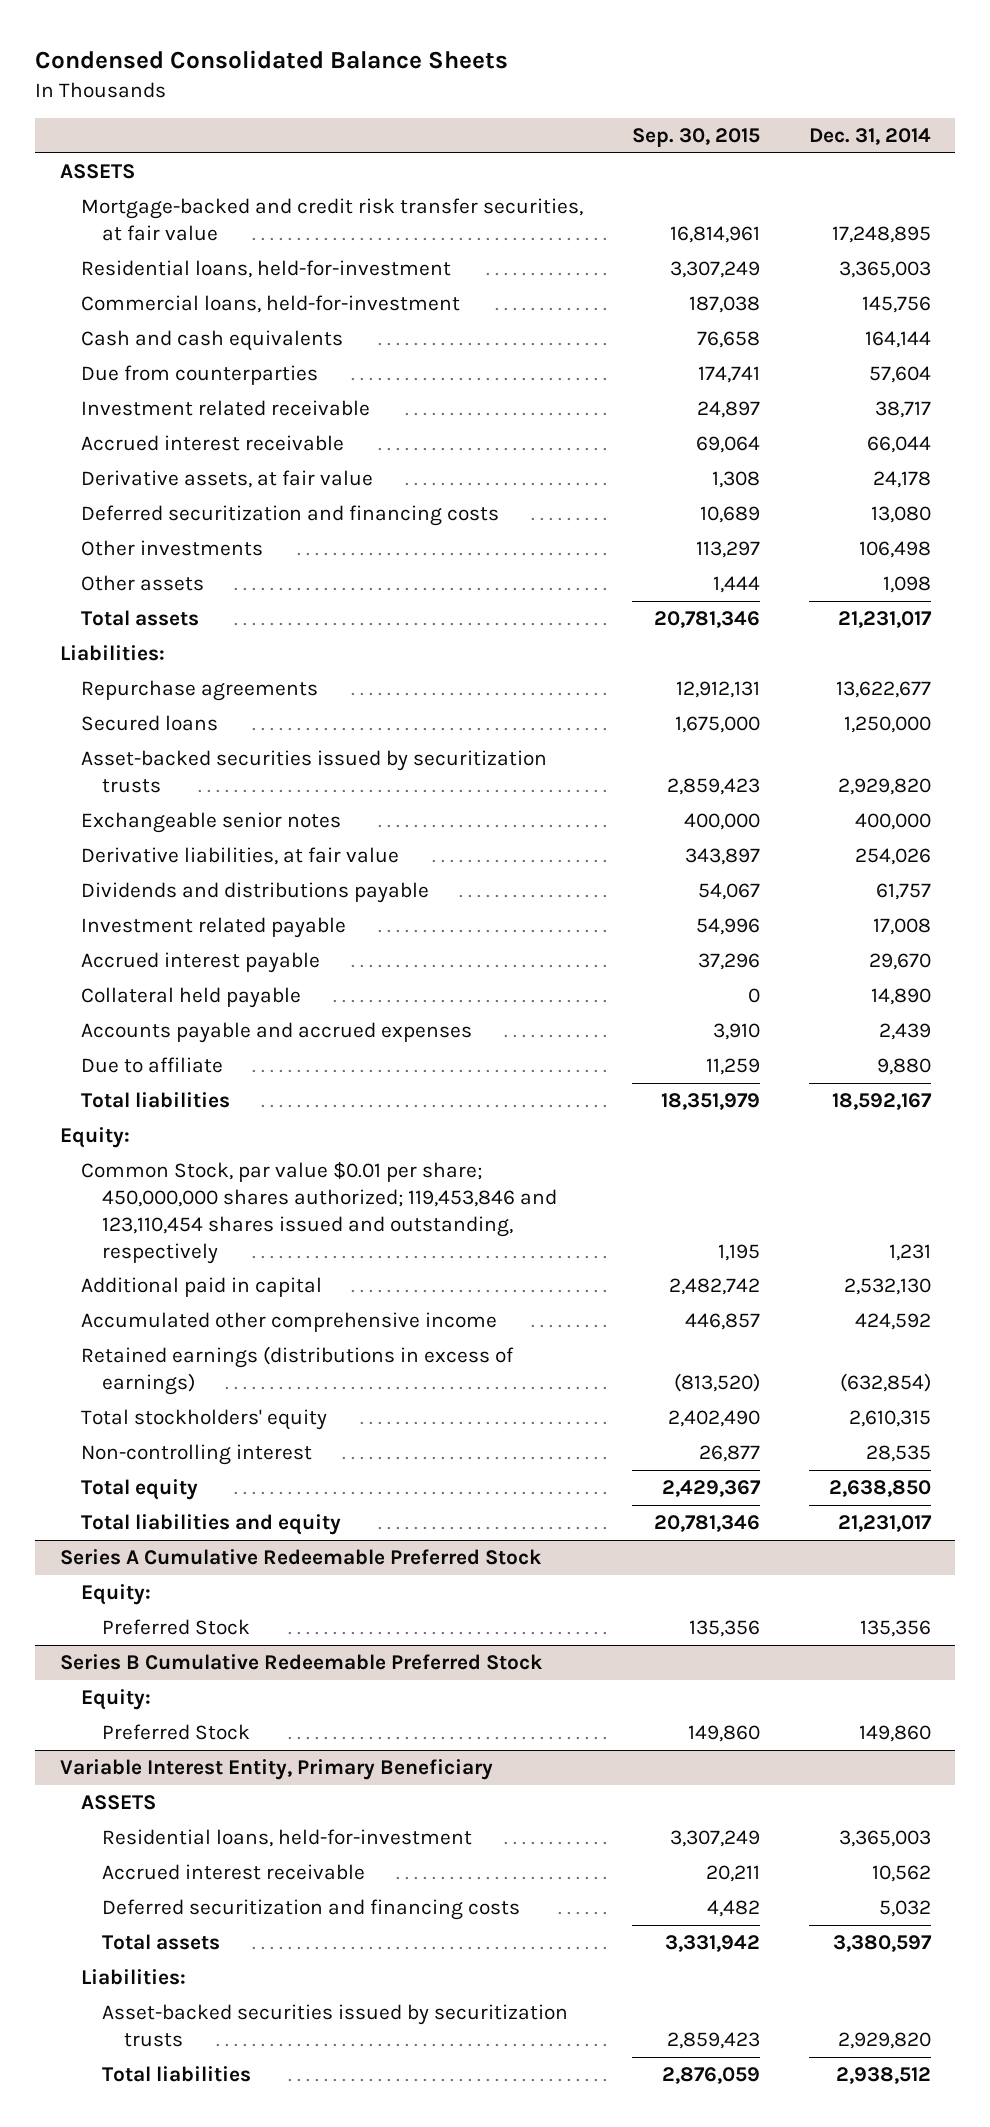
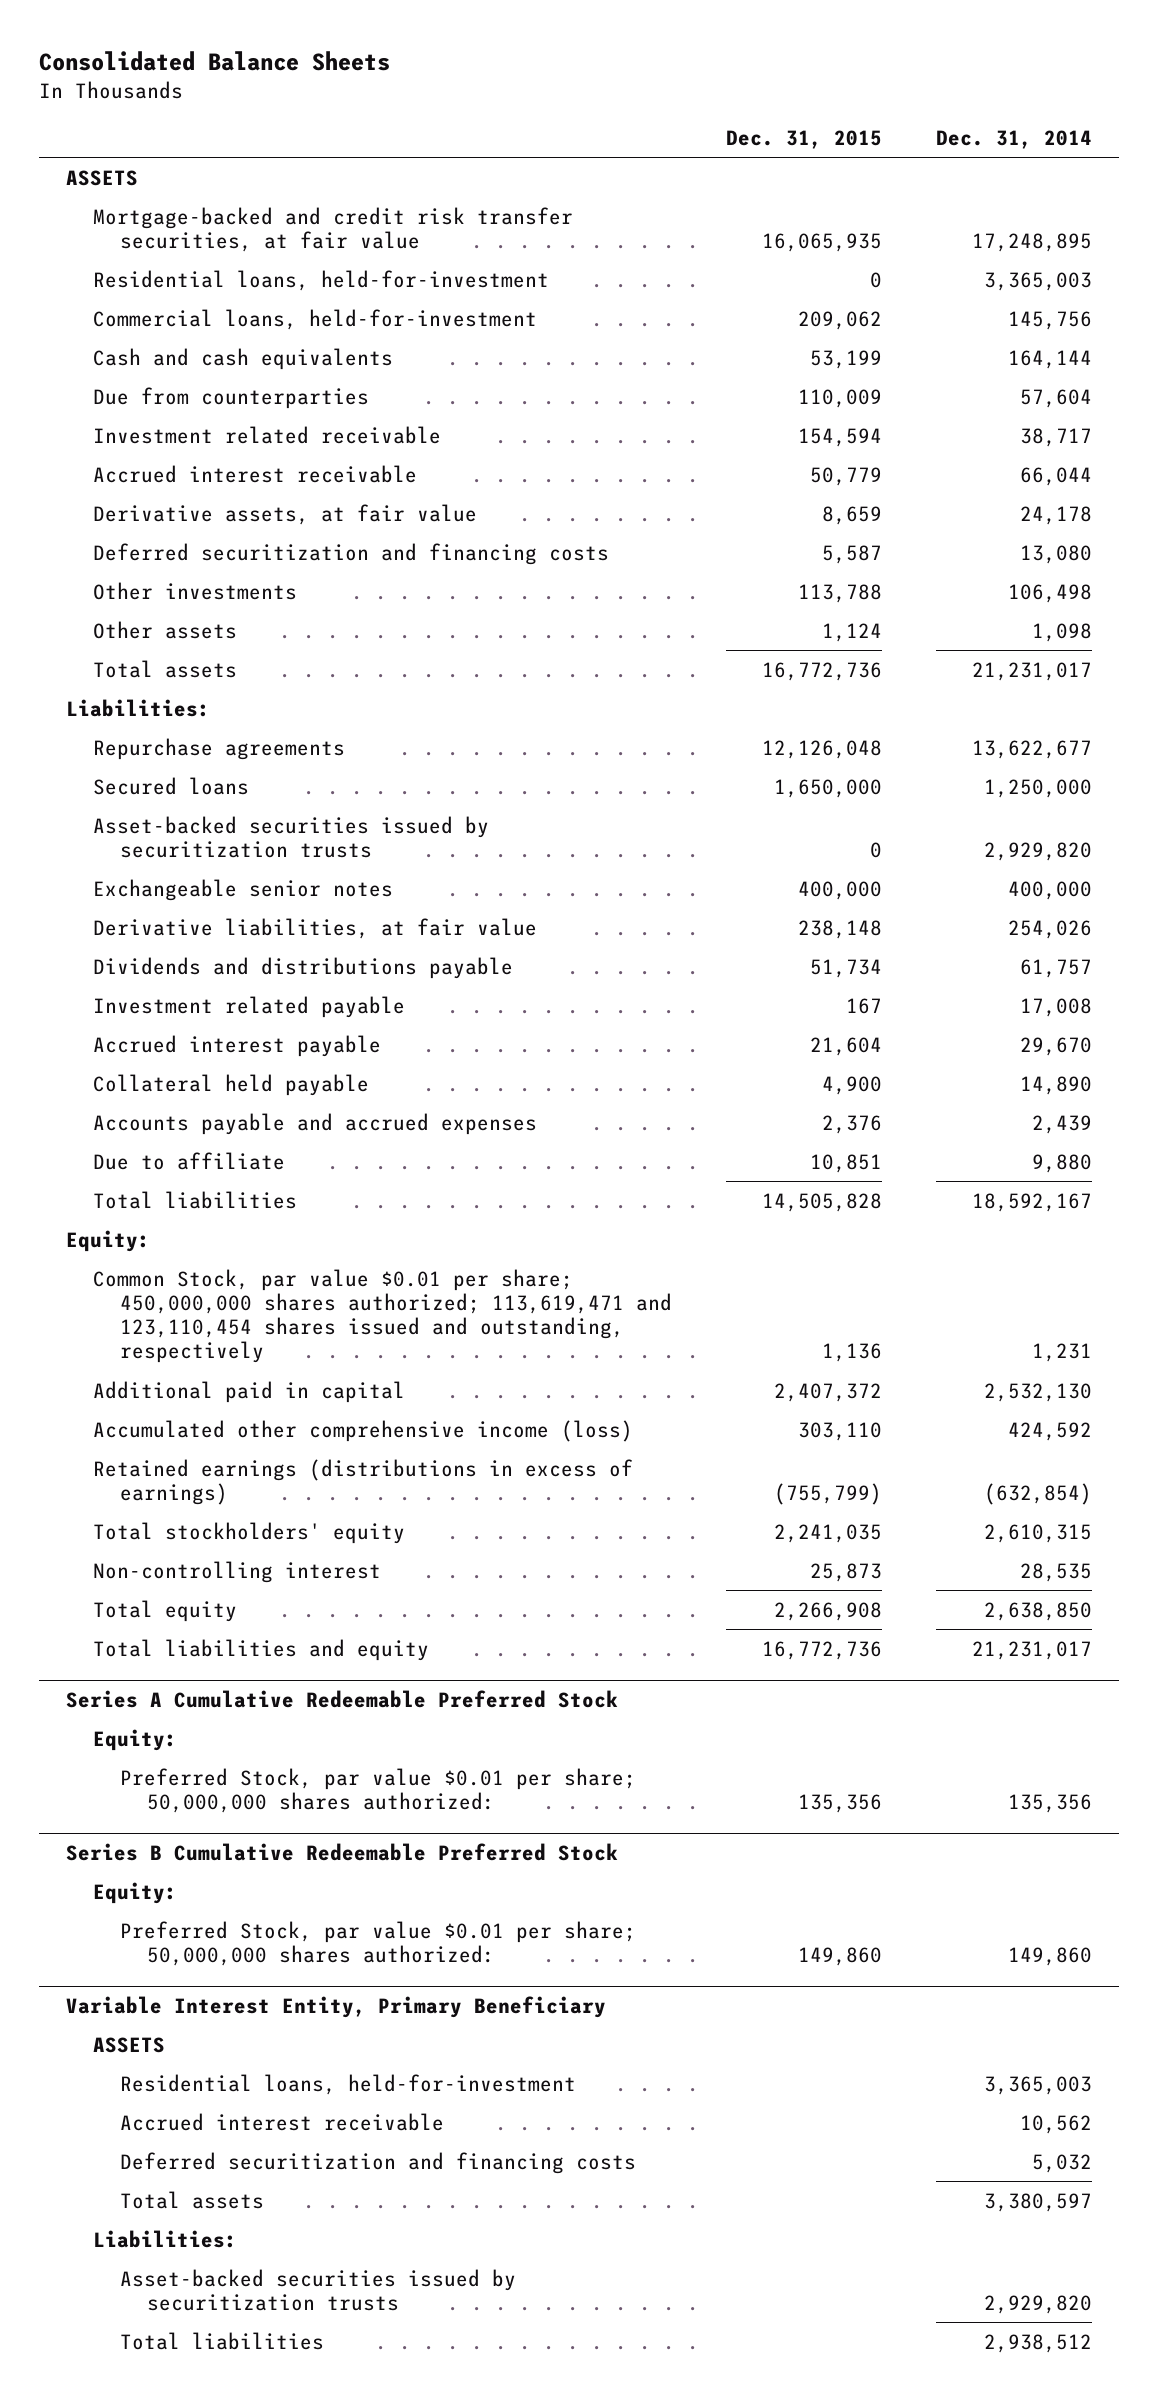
[35,50,509,70] Condensed Consolidated Balance Sheets -> [38,51,390,72] Consolidated Balance Sheets
[631,127,760,147] Sep. 30, 2015 -> none
none -> [726,129,883,149] Dec. 31, 2015
[80,1162,558,1264] Common Stock, par value $0.01 per share; 450,000,000 shares authorized; 119,453,846 and 123,110,454 shares issued and outstanding, respectively -> [93,1268,673,1364] Common Stock, par value $0.01 per share; 450,000,000 shares authorized; 113,619,471 and 123,110,454 shares issued and outstanding, respectively
[80,1312,497,1333] Accumulated other comprehensive income -> [93,1419,634,1442] Accumulated other comprehensive income (loss)
[102,1619,251,1636] Preferred Stock -> [120,1767,637,1813] Preferred Stock, par value $0.01 per share; 50,000,000 shares authorized:
[102,1724,251,1741] Preferred Stock -> [120,1920,637,1966] Preferred Stock, par value $0.01 per share; 50,000,000 shares authorized:

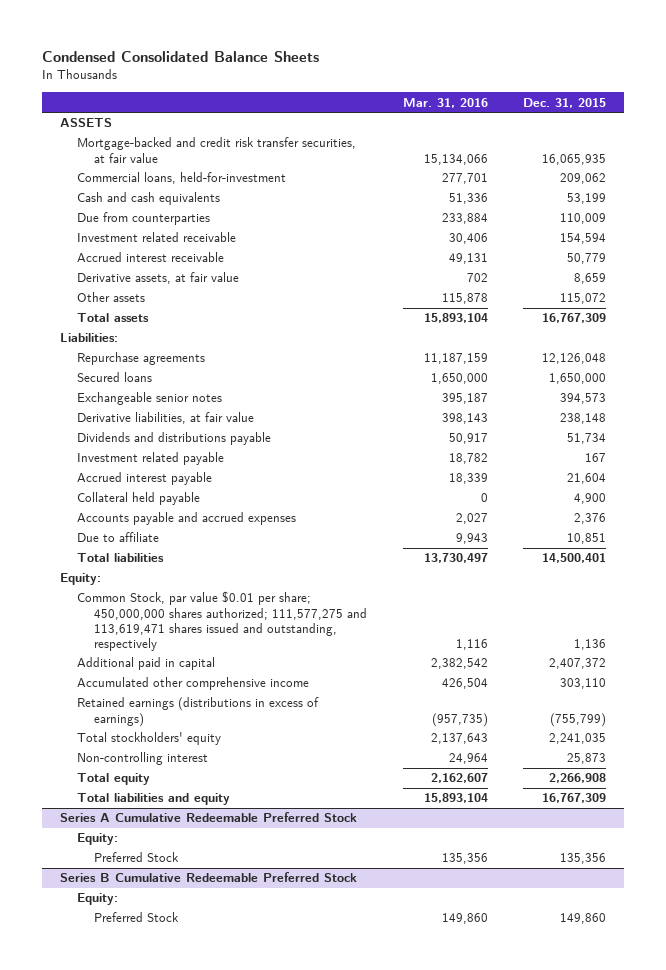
[38,51,390,72] Consolidated Balance Sheets -> [41,51,319,63] Condensed Consolidated Balance Sheets
[936,129,1093,149] Dec. 31, 2014 -> none
none -> [402,97,488,108] Mar. 31, 2016
[93,269,550,291] Residential loans, held-for-investment -> none
[93,542,610,565] Deferred securitization and financing costs -> none
[93,581,298,600] Other investments -> none
[822,622,883,642] 1,124 -> [560,293,607,305] 115,072
[762,661,883,681] 16,772,736 -> [542,313,607,324] 16,767,309
[93,815,490,858] Asset-backed securities issued by securitization trusts -> none
[798,880,883,900] 400,000 -> [560,393,607,405] 394,573
[762,1192,883,1212] 14,505,828 -> [542,553,607,564] 14,500,401
[93,1268,673,1364] Common Stock, par value $0.01 per share; 450,000,000 shares authorized; 113,619,471 and 123,110,454 shares issued and outstanding, respectively -> [76,591,368,651] Common Stock, par value $0.01 per share; 450,000,000 shares authorized; 111,577,275 and 113,619,471 shares issued and outstanding, respectively
[93,1419,634,1442] Accumulated other comprehensive income (loss) -> [76,677,309,691] Accumulated other comprehensive income
[762,1640,883,1660] 16,772,736 -> [542,793,607,804] 16,767,309
[120,1767,637,1813] Preferred Stock, par value $0.01 per share; 50,000,000 shares authorized: -> [94,852,180,863] Preferred Stock
[65,1995,606,2018] Variable Interest Entity, Primary Beneficiary -> none
[93,2036,166,2053] ASSETS -> none
[120,2073,577,2095] Residential loans, held-for-investment -> none
[120,2112,445,2131] Accrued interest receivable -> none
[120,2151,637,2174] Deferred securitization and financing costs -> none
[120,2190,265,2209] Total assets -> none
[93,2229,238,2248] Liabilities: -> none
[120,2268,517,2311] Asset-backed securities issued by securitization trusts -> none
[120,2331,325,2350] Total liabilities -> none
[120,1920,637,1966] Preferred Stock, par value $0.01 per share; 50,000,000 shares authorized: -> [94,912,180,923] Preferred Stock

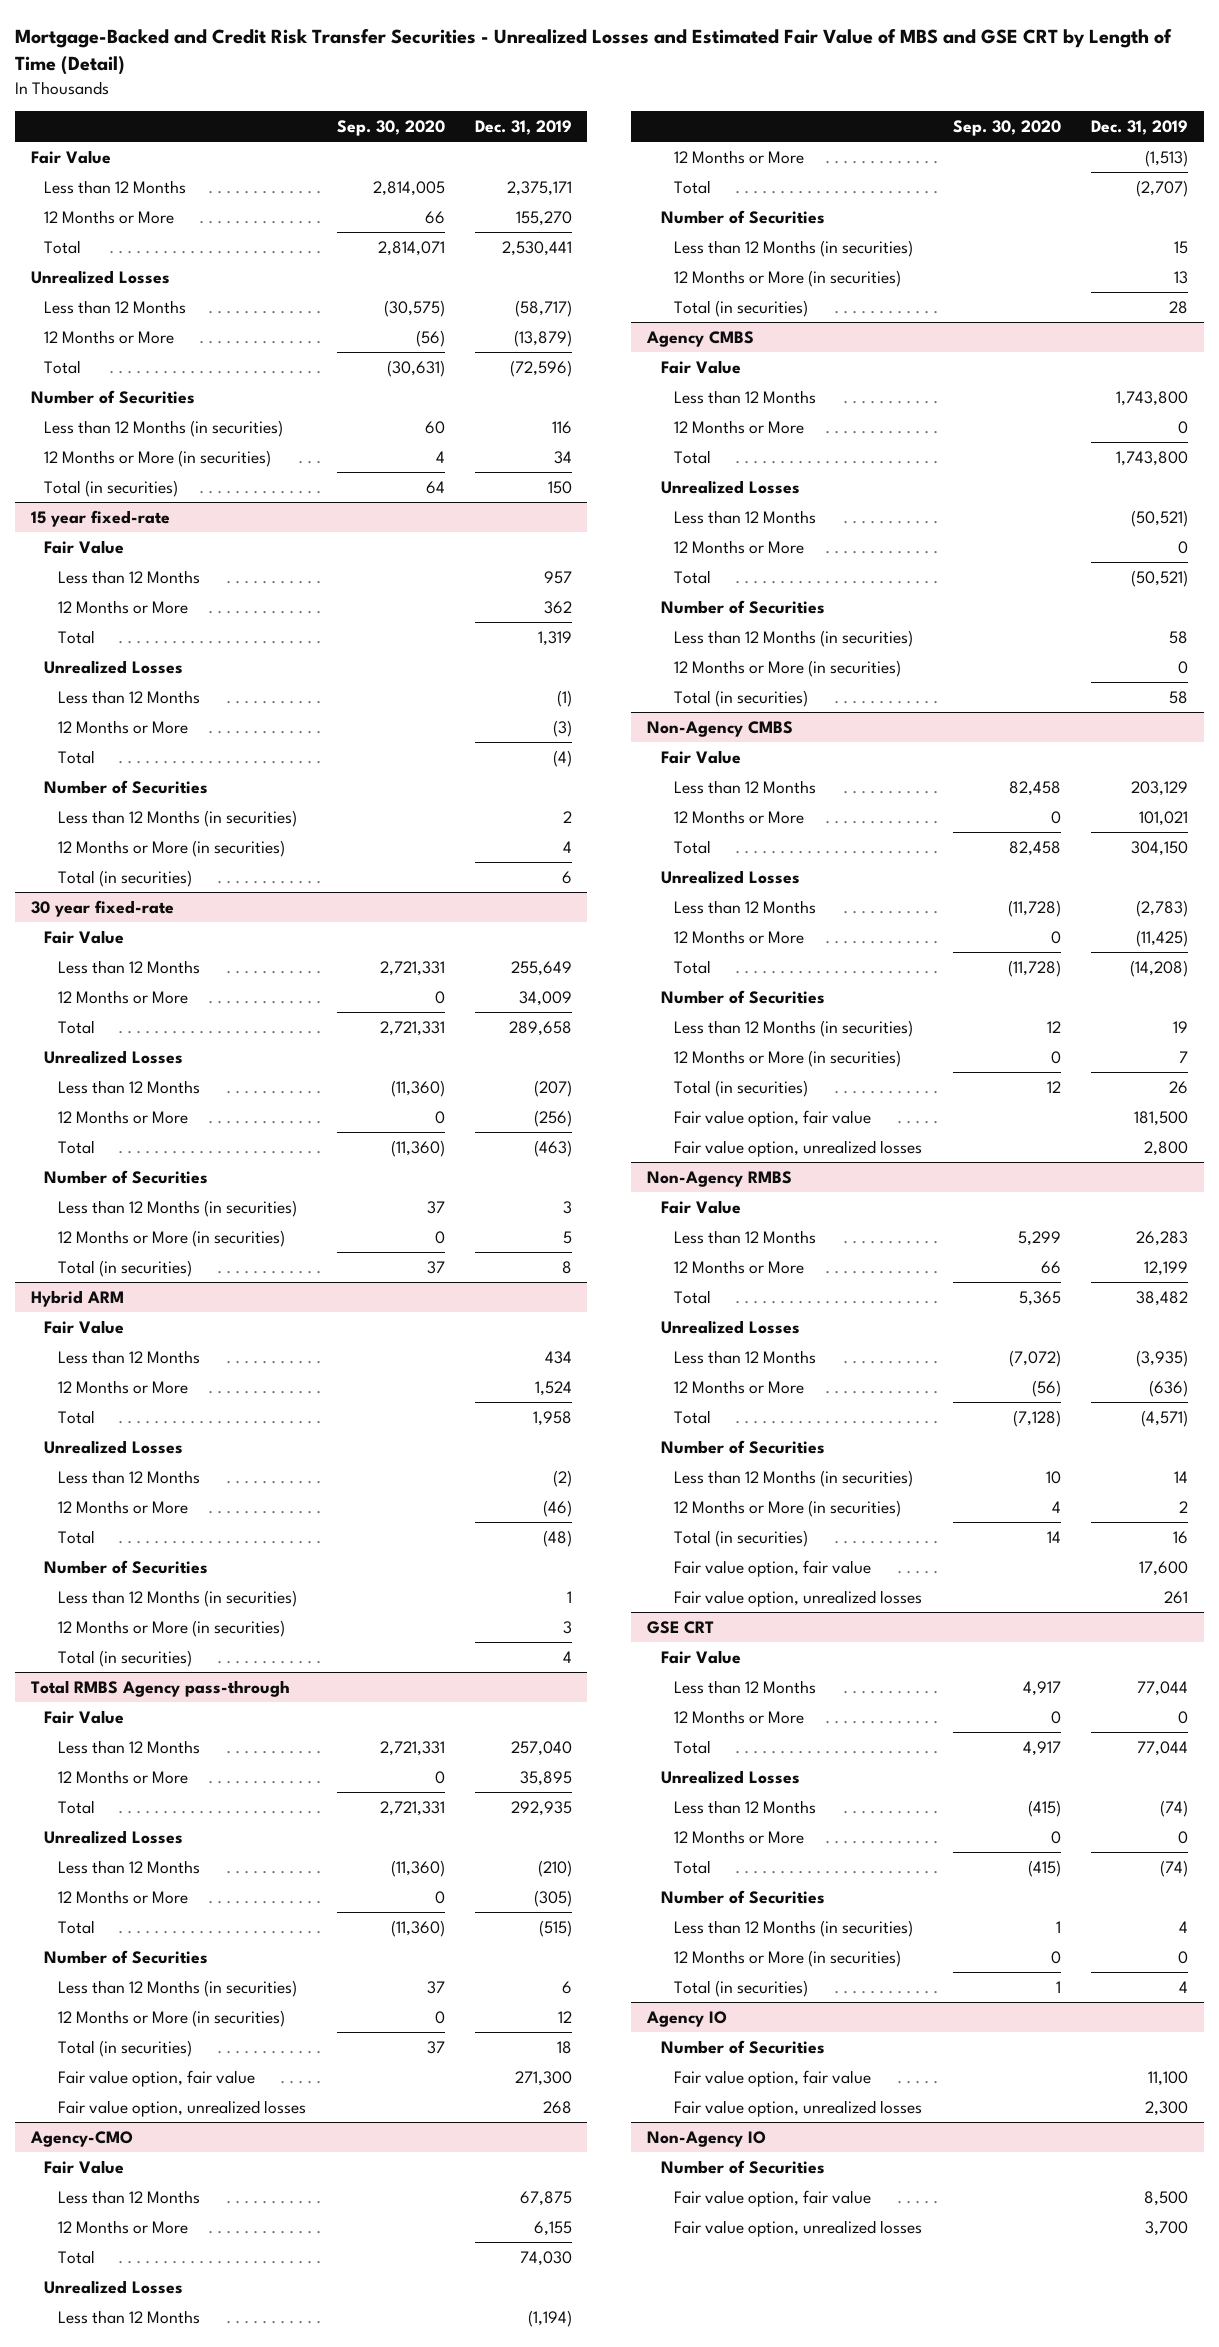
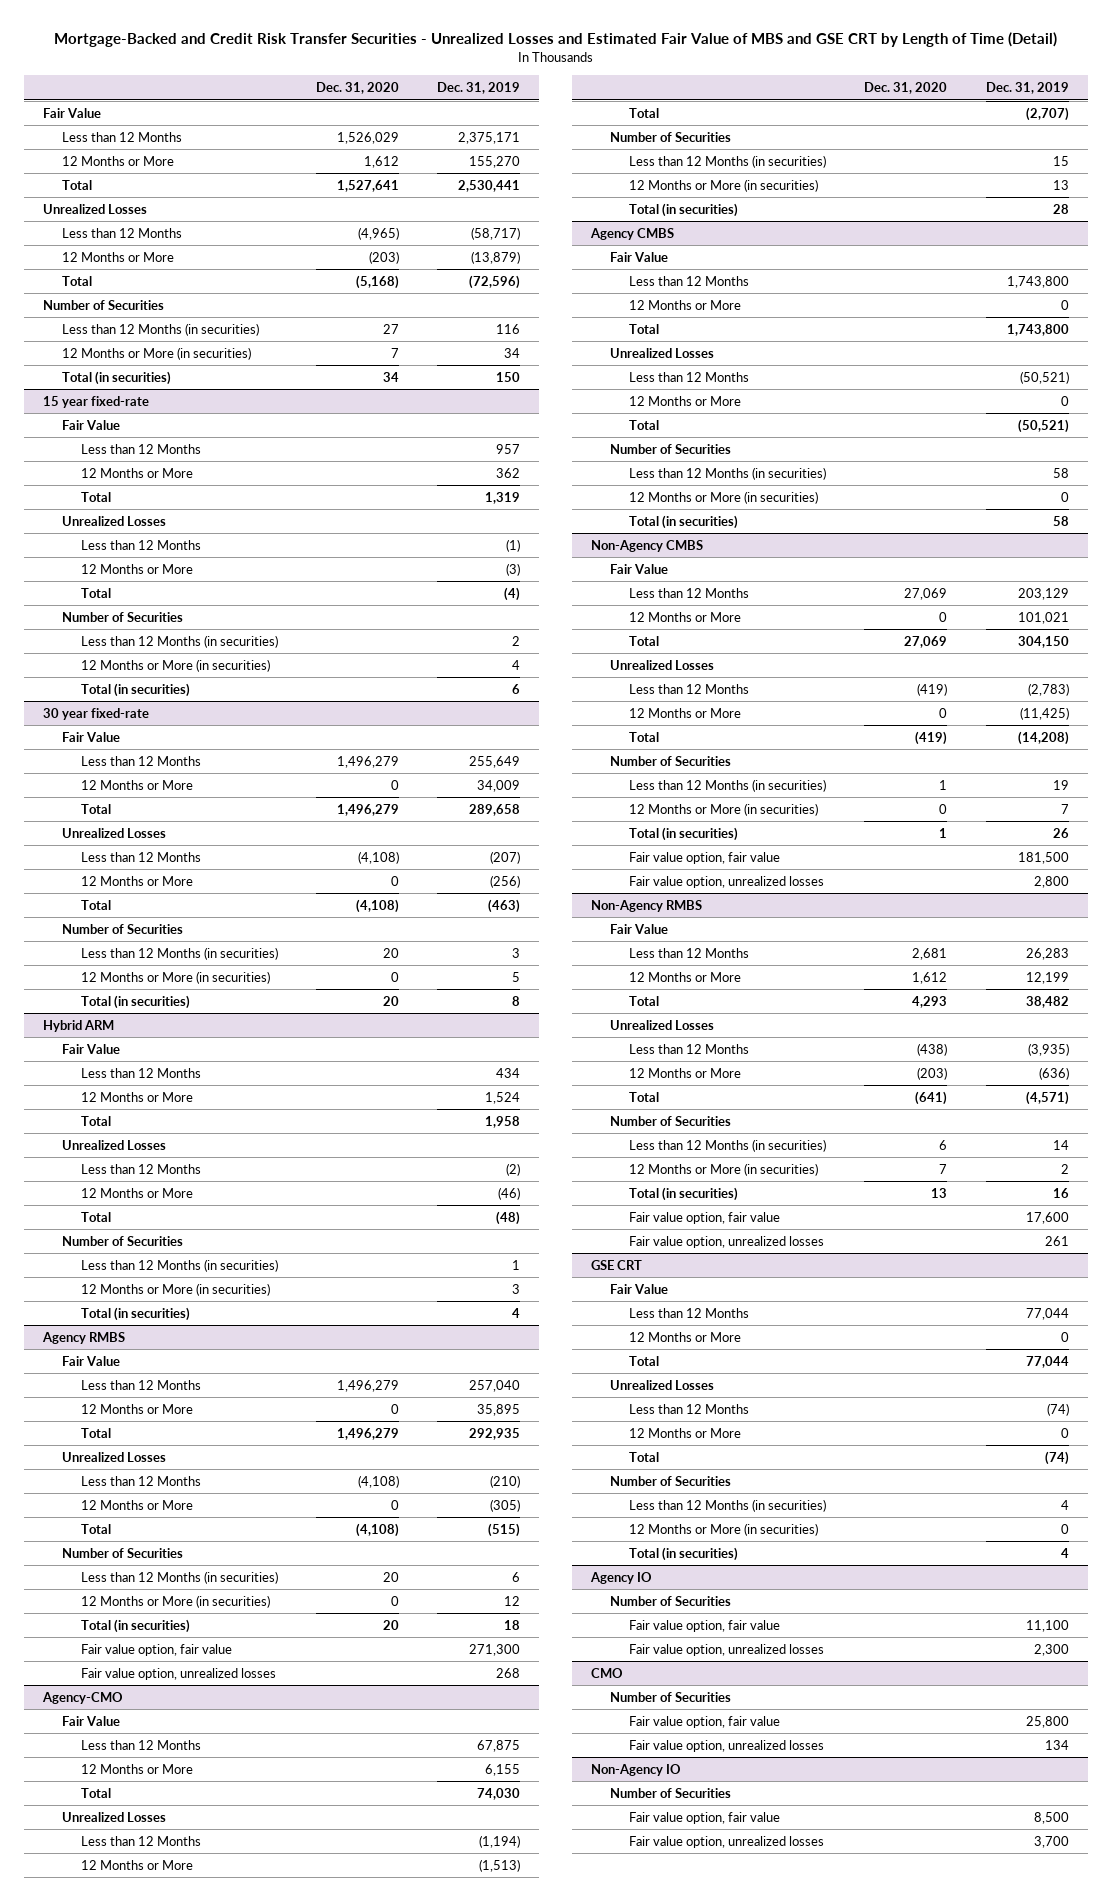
[336,120,445,137] Sep. 30, 2020 -> none
none -> [315,82,399,95] Dec. 31, 2020
[30,1679,290,1697] Total RMBS Agency pass-through -> [41,1331,125,1344] Agency RMBS
none -> [591,1667,624,1678] CMO
none -> [610,1691,732,1702] Number of Securities
none -> [629,1715,781,1728] Fair value option, fair value
none -> [629,1739,825,1752] Fair value option, unrealized losses

